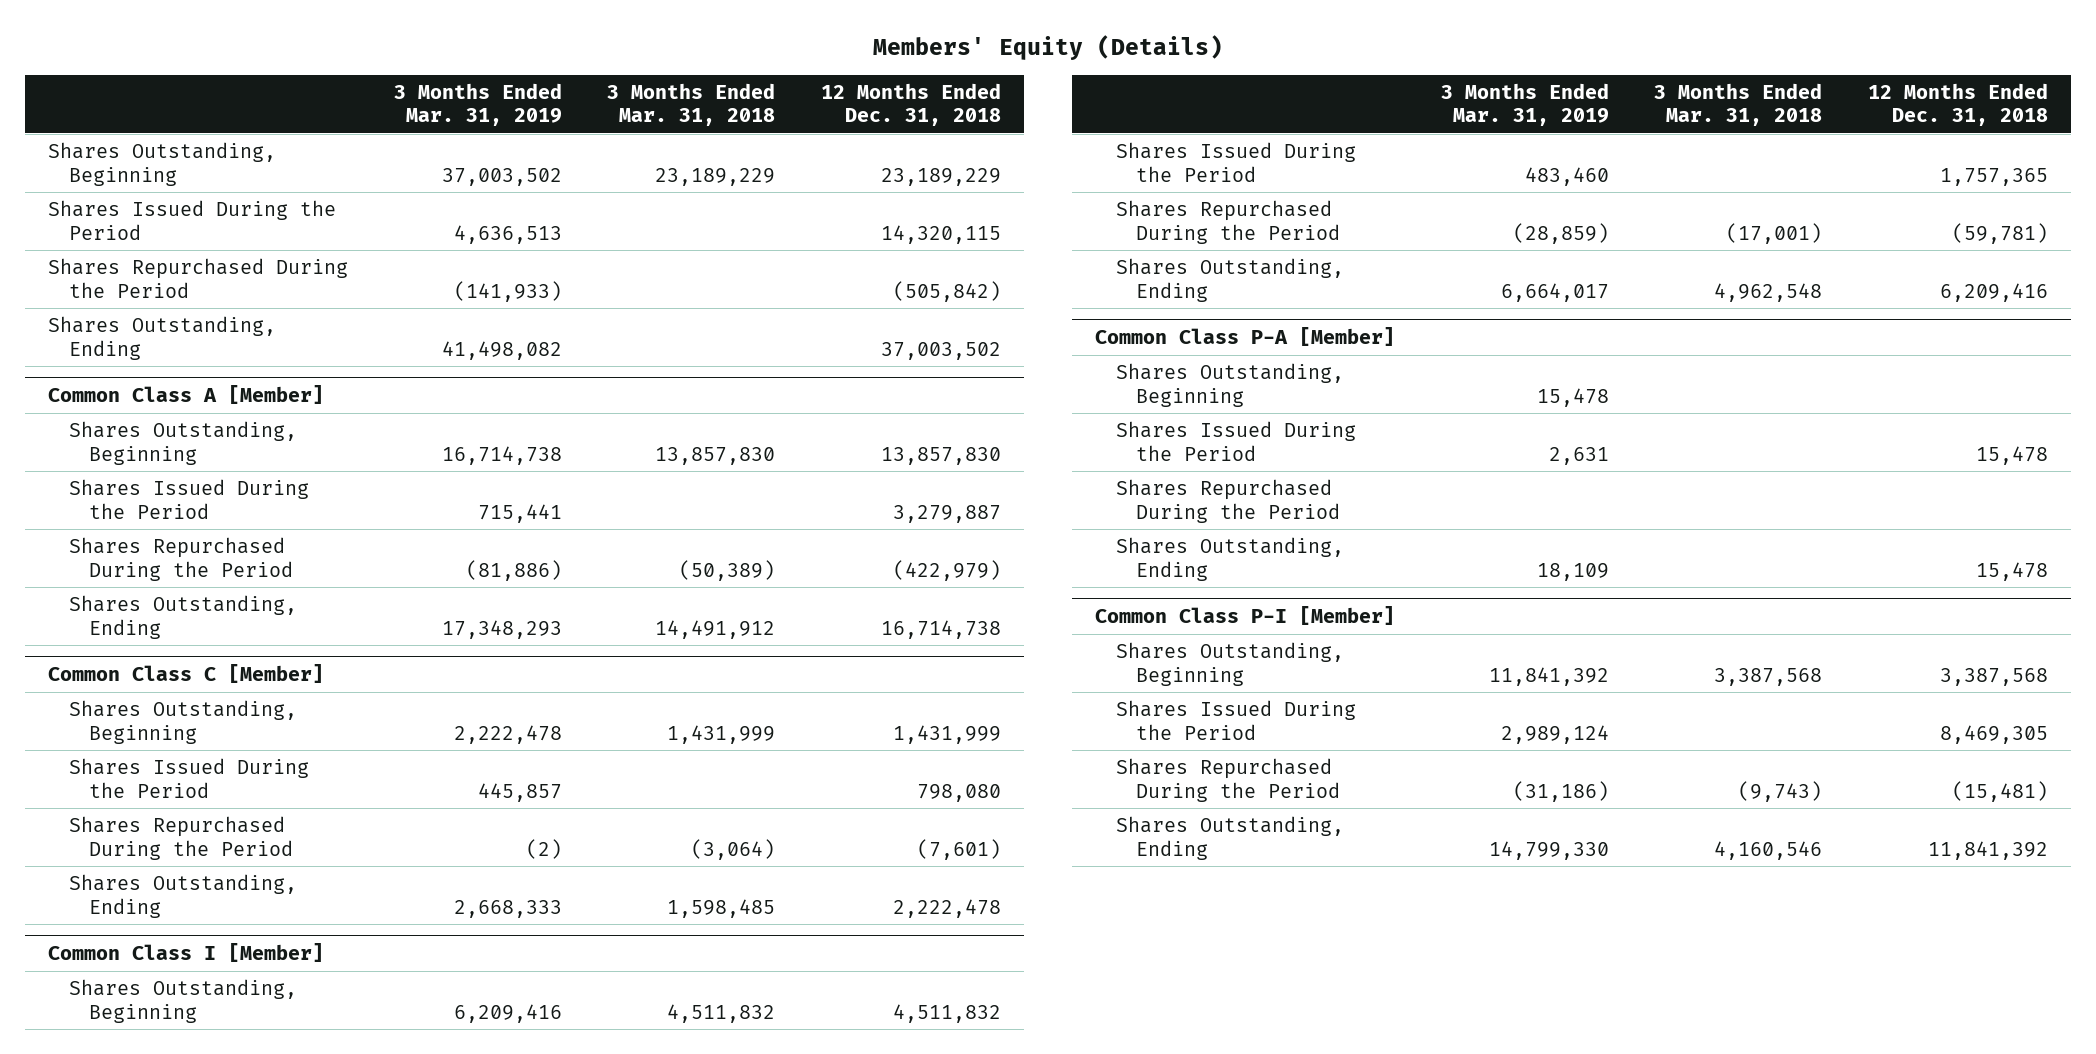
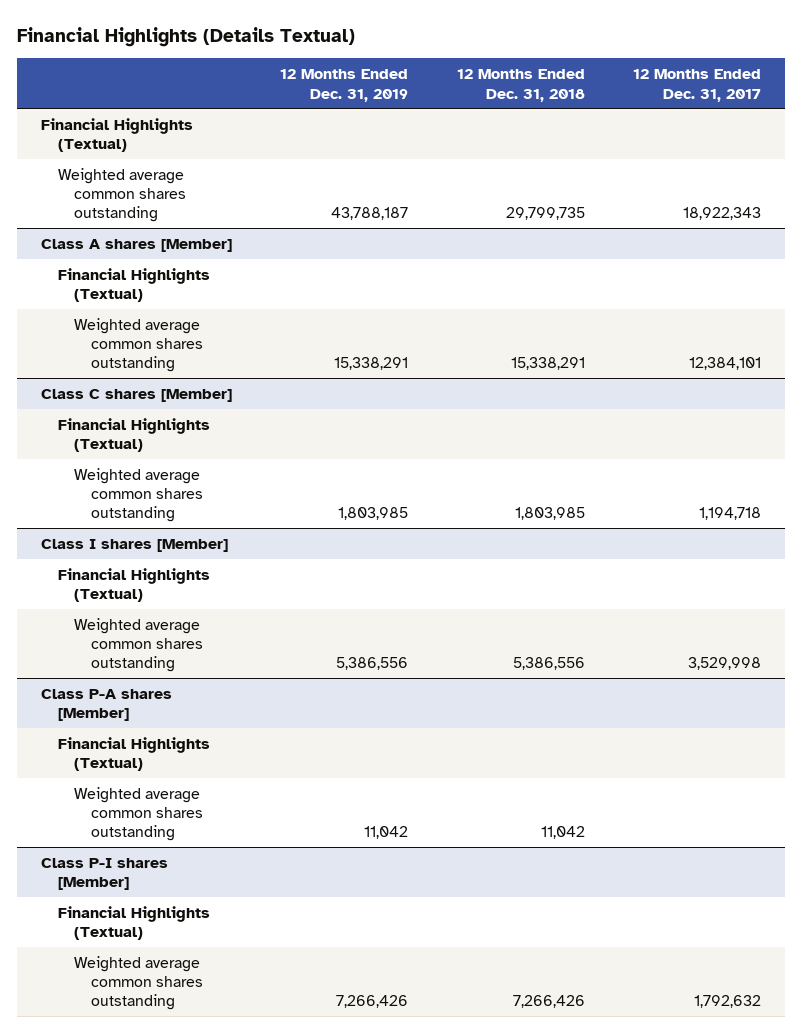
[873,35,1224,61] Members' Equity (Details) -> [17,27,356,48] Financial Highlights (Details Textual)
[393,82,562,127] 3 Months Ended Mar. 31, 2019 -> none
[607,82,776,127] 3 Months Ended Mar. 31, 2018 -> none
none -> [280,69,409,102] 12 Months Ended Dec. 31, 2019
none -> [632,69,761,102] 12 Months Ended Dec. 31, 2017
[47,142,276,186] Shares Outstanding, Beginning -> none
[47,200,336,240] Shares Issued During the Period -> none
[47,258,348,298] Shares Repurchased During the Period -> none
[47,316,276,360] Shares Outstanding, Ending -> none
[68,421,297,465] Shares Outstanding, Beginning -> none
[68,479,309,519] Shares Issued During the Period -> none
[68,537,294,581] Shares Repurchased During the Period -> none
[68,595,297,639] Shares Outstanding, Ending -> none
[68,700,297,744] Shares Outstanding, Beginning -> none
[68,758,309,798] Shares Issued During the Period -> none
[68,816,294,860] Shares Repurchased During the Period -> none
[68,874,297,918] Shares Outstanding, Ending -> none
[68,979,297,1023] Shares Outstanding, Beginning -> none
[1115,142,1356,182] Shares Issued During the Period -> none
[1115,200,1341,244] Shares Repurchased During the Period -> none
[1115,258,1344,302] Shares Outstanding, Ending -> none
[1115,363,1344,407] Shares Outstanding, Beginning -> none
[1115,421,1356,461] Shares Issued During the Period -> none
[1115,479,1341,523] Shares Repurchased During the Period -> none
[1115,537,1344,581] Shares Outstanding, Ending -> none
[1115,642,1344,686] Shares Outstanding, Beginning -> none
[1115,700,1356,740] Shares Issued During the Period -> none
[1115,758,1341,802] Shares Repurchased During the Period -> none
[1115,816,1344,860] Shares Outstanding, Ending -> none
none -> [41,117,194,153] Financial Highlights (Textual)
none -> [57,167,187,223] Weighted average common shares outstanding
[47,385,324,405] Common Class A [Member] -> [41,238,233,252] Class A shares [Member]
none -> [57,267,210,303] Financial Highlights (Textual)
none -> [74,317,203,373] Weighted average common shares outstanding
[47,664,324,684] Common Class C [Member] -> [41,388,233,402] Class C shares [Member]
none -> [57,417,210,453] Financial Highlights (Textual)
none -> [74,467,203,523] Weighted average common shares outstanding
[47,943,324,963] Common Class I [Member] -> [41,538,229,552] Class I shares [Member]
none -> [57,567,210,603] Financial Highlights (Textual)
none -> [74,617,203,673] Weighted average common shares outstanding
[1095,327,1396,347] Common Class P-A [Member] -> [41,688,173,722] Class P-A shares [Member]
none -> [57,736,210,772] Financial Highlights (Textual)
none -> [74,786,203,842] Weighted average common shares outstanding
[1095,606,1396,626] Common Class P-I [Member] -> [41,857,169,891] Class P-I shares [Member]
none -> [57,905,210,941] Financial Highlights (Textual)
none -> [74,955,203,1011] Weighted average common shares outstanding

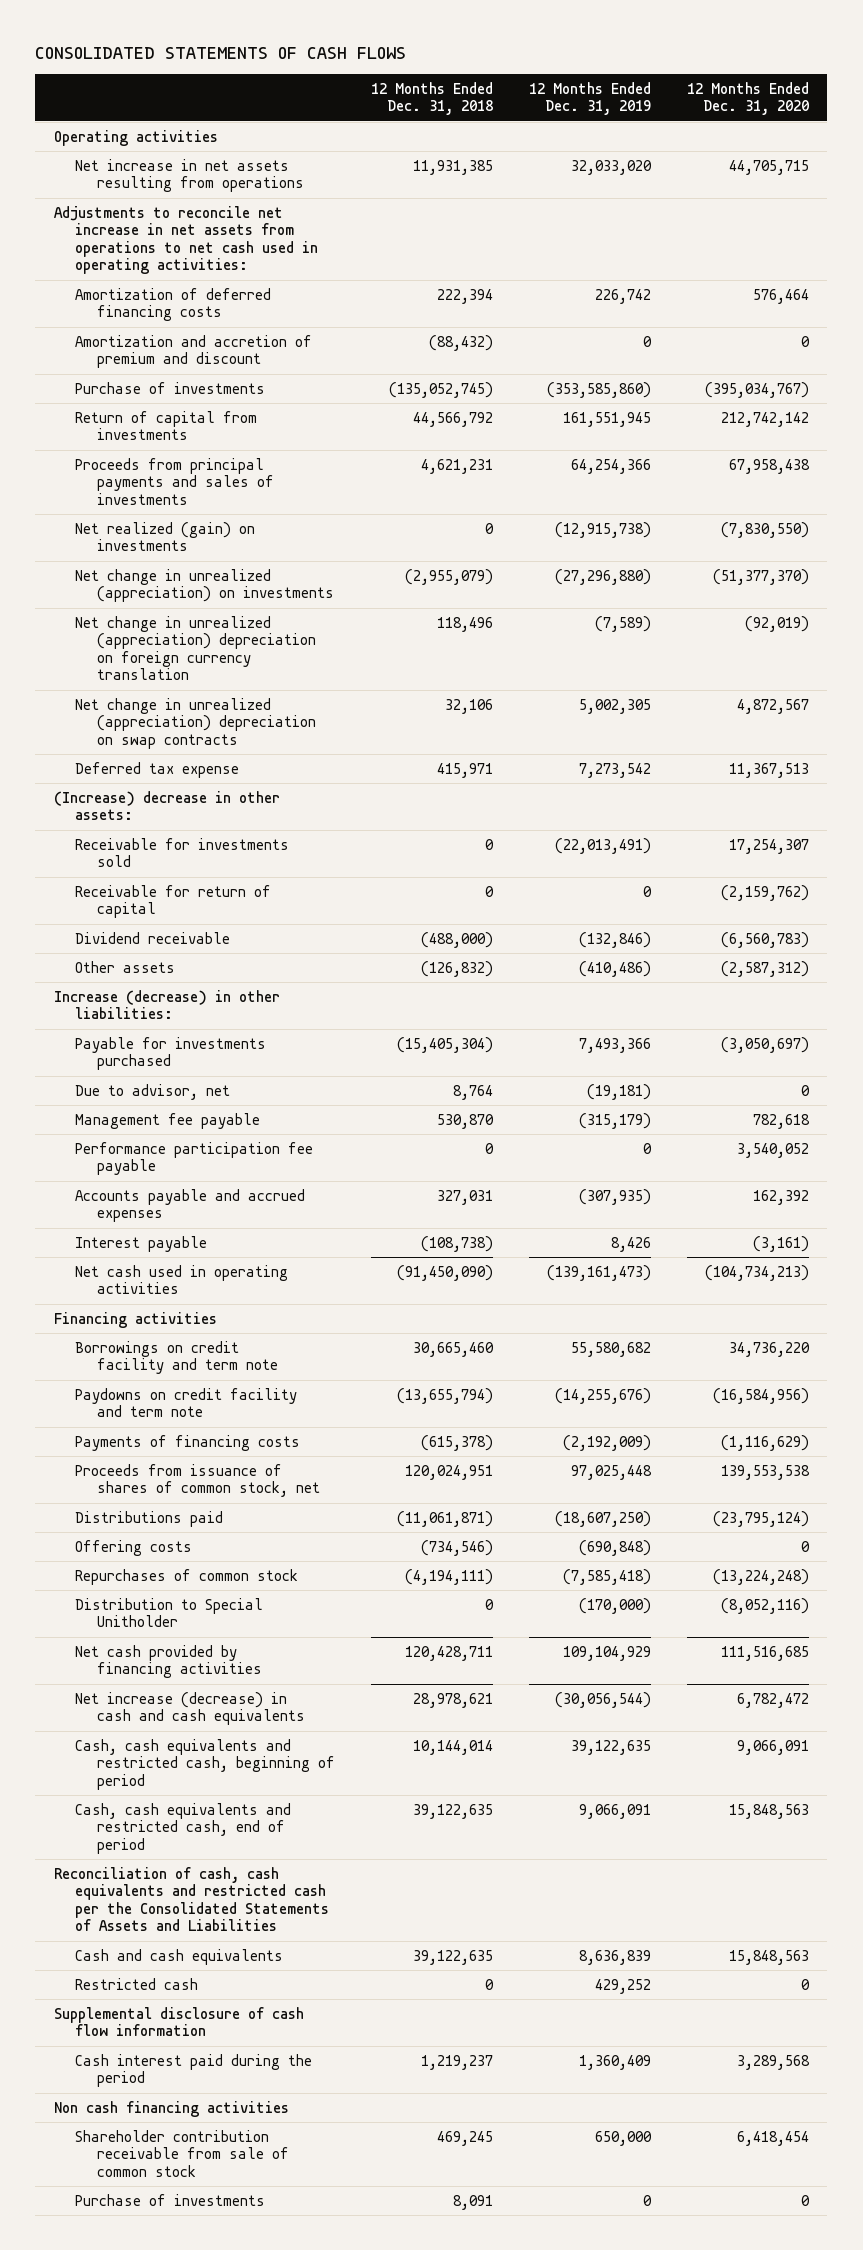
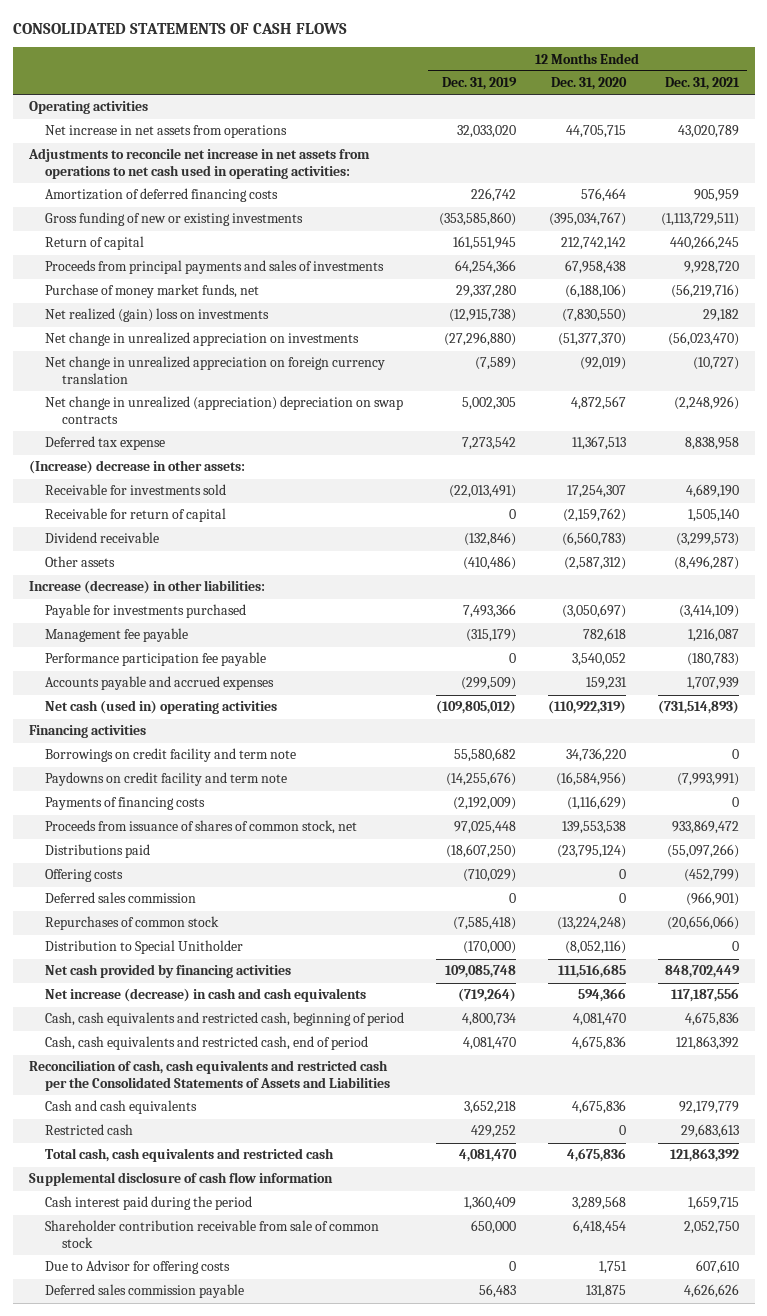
[371,81,494,116] 12 Months Ended Dec. 31, 2018 -> none
none -> [664,77,740,91] Dec. 31, 2021
[75,158,305,193] Net increase in net assets resulting from operations -> [45,125,288,139] Net increase in net assets from operations
[75,334,313,369] Amortization and accretion of premium and discount -> none
[75,381,266,394] Purchase of investments -> [45,212,304,227] Gross funding of new or existing investments
[75,410,258,441] Return of capital from investments -> [45,236,145,251] Return of capital
none -> [45,284,260,299] Purchase of money market funds, net
[75,521,256,552] Net realized (gain) on investments -> [45,308,270,323] Net realized (gain) loss on investments
[75,568,335,603] Net change in unrealized (appreciation) on investments -> [45,332,360,347] Net change in unrealized appreciation on investments
[75,615,317,681] Net change in unrealized (appreciation) depreciation on foreign currency translation -> [45,356,386,384] Net change in unrealized appreciation on foreign currency translation
[75,1083,231,1100] Due to advisor, net -> none
[75,1235,208,1252] Interest payable -> none
[579,1188,652,1205] (307,935) -> [461,677,517,691] (299,509)
[753,1189,810,1205] 162,392 -> [585,677,627,691] 159,231
[75,1264,289,1295] Net cash used in operating activities -> [45,700,278,715] Net cash (used in) operating activities
[547,1264,652,1281] (139,161,473) -> [436,700,517,715] (109,805,012)
[705,1264,810,1281] (104,734,213) -> [547,700,626,715] (110,922,319)
[579,1539,652,1556] (690,848) -> [463,869,517,883] (710,029)
none -> [45,892,197,904] Deferred sales commission
[563,1645,652,1661] 109,104,929 -> [445,965,517,979] 109,085,748
[555,1691,652,1708] (30,056,544) -> [458,988,517,1003] (719,264)
[737,1692,810,1708] 6,782,472 -> [577,988,626,1003] 594,366
[571,1739,652,1755] 39,122,635 -> [462,1013,517,1027] 4,800,734
[737,1739,810,1755] 9,066,091 -> [572,1013,626,1027] 4,081,470
[579,1803,652,1819] 9,066,091 -> [463,1037,517,1051] 4,081,470
[729,1803,810,1819] 15,848,563 -> [571,1036,626,1051] 4,675,836
[579,1949,652,1965] 8,636,839 -> [464,1100,517,1115] 3,652,218
[729,1949,810,1965] 15,848,563 -> [571,1100,626,1115] 4,675,836
none -> [45,1148,335,1163] Total cash, cash equivalents and restricted cash
[53,2100,289,2117] Non cash financing activities -> none
[75,2193,266,2206] Purchase of investments -> none
none -> [45,1260,231,1275] Due to Advisor for offering costs
none -> [45,1284,245,1299] Deferred sales commission payable

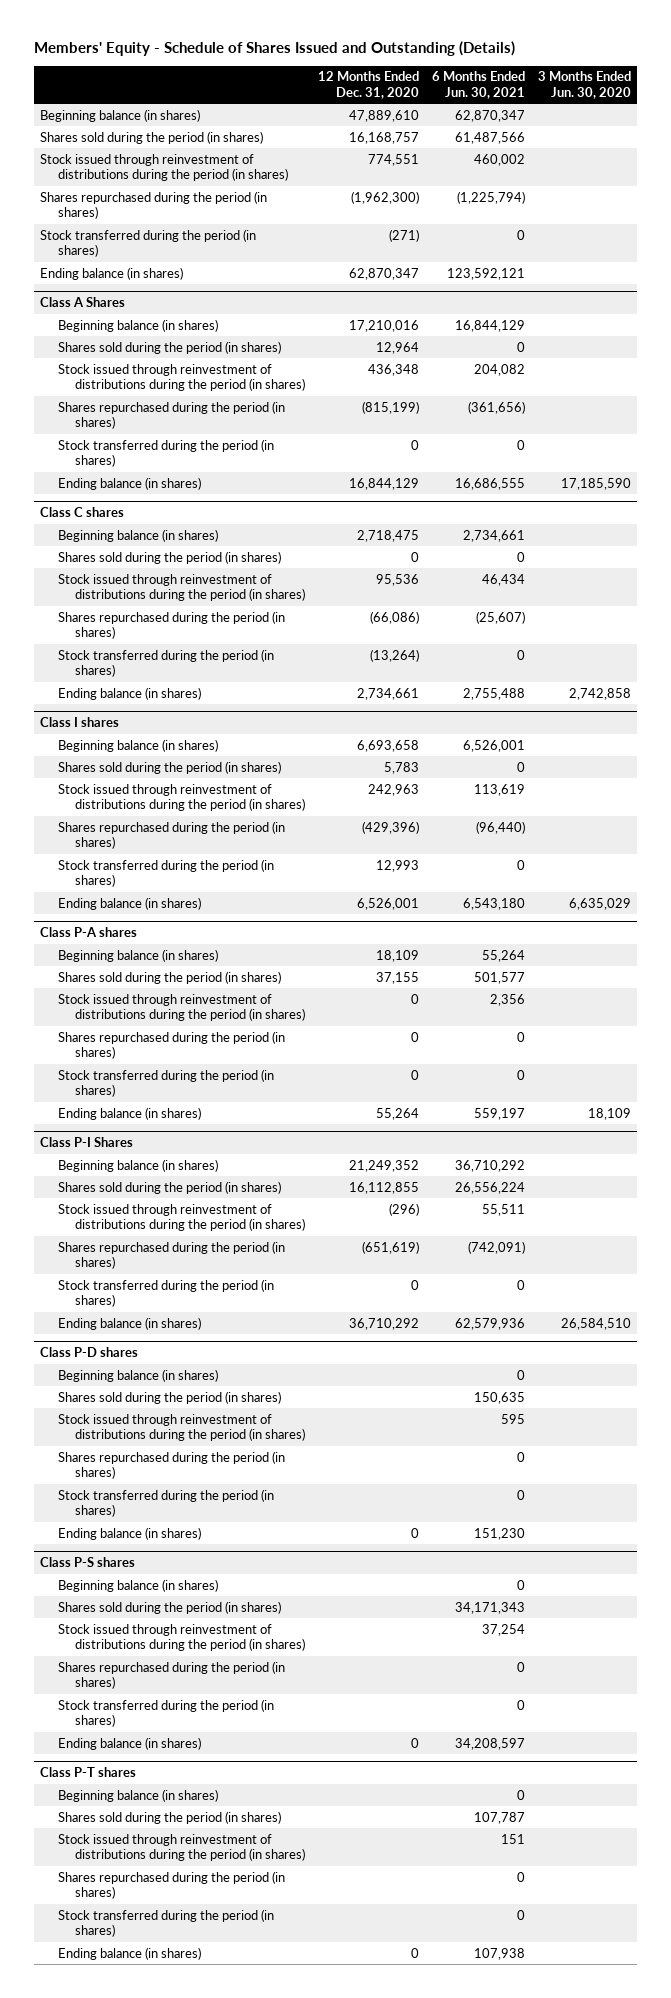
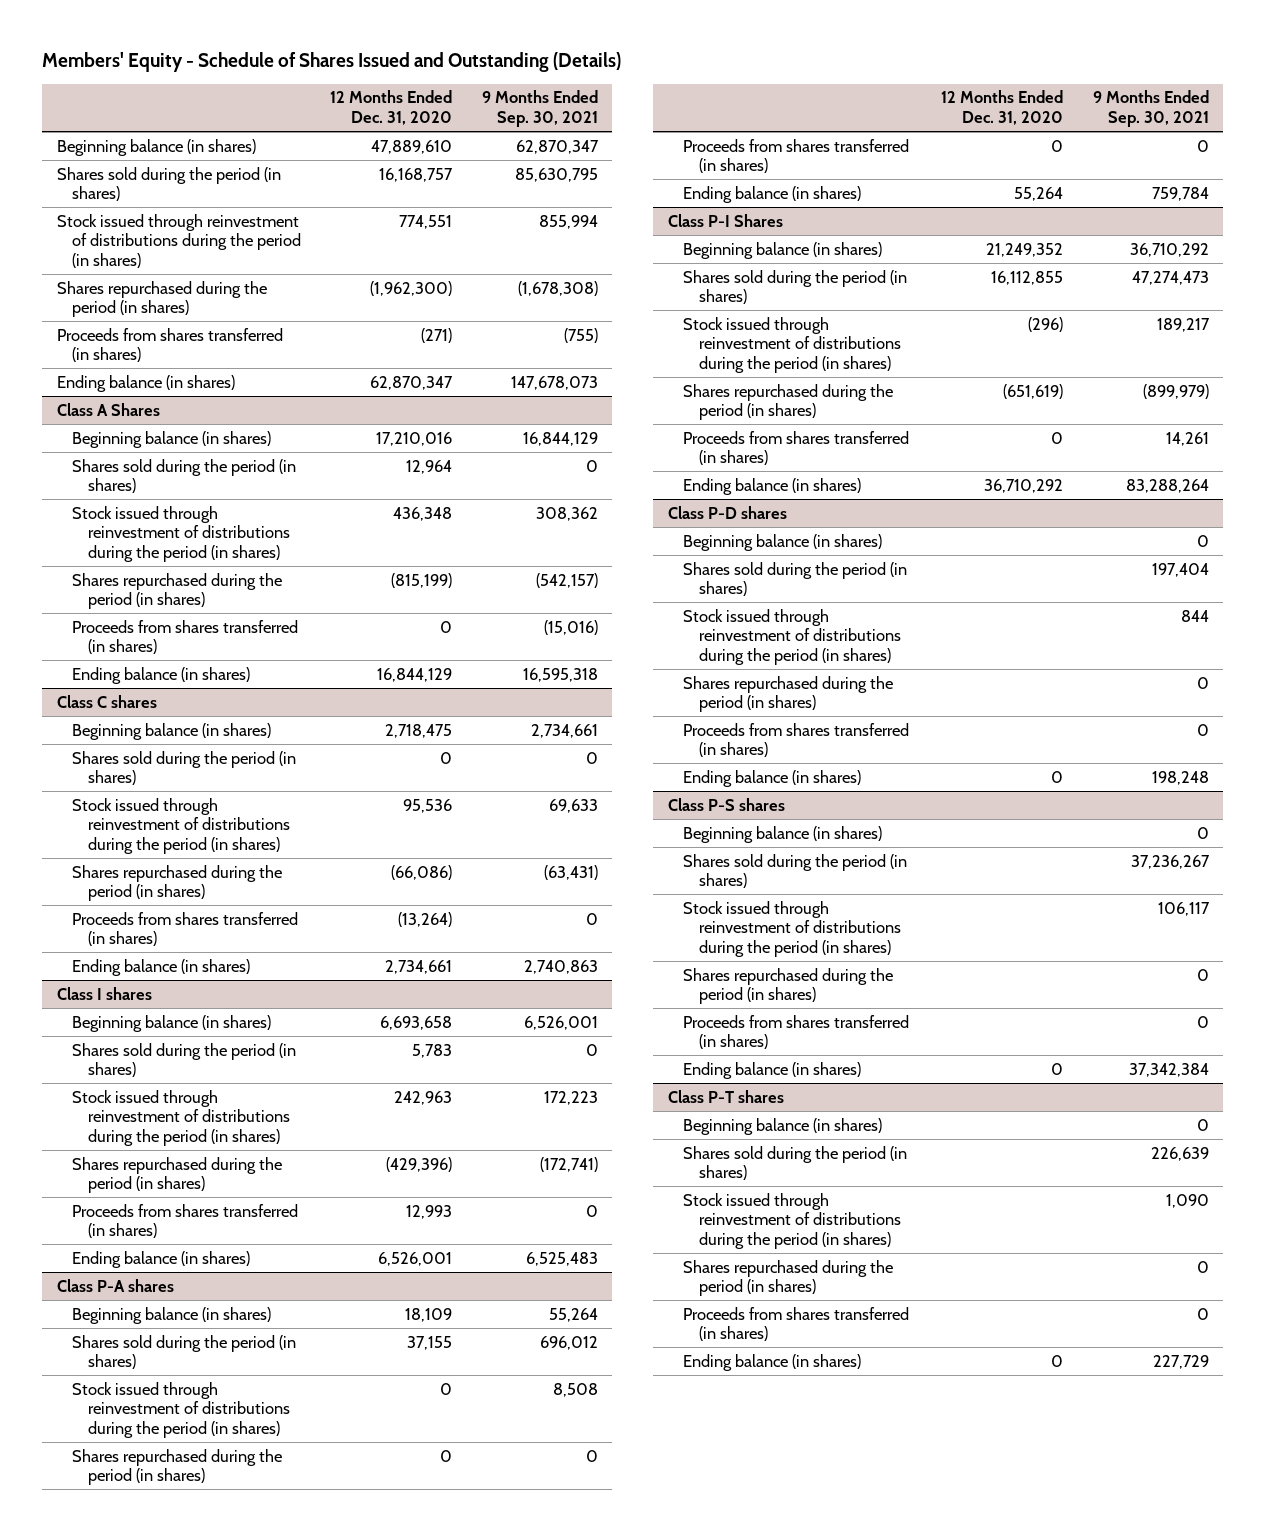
[431,71,525,99] 6 Months Ended Jun. 30, 2021 -> none
[537,71,631,99] 3 Months Ended Jun. 30, 2020 -> none
none -> [481,90,598,127] 9 Months Ended Sep. 30, 2021
[40,228,257,257] Stock transferred during the period (in shares) -> [56,327,283,363] Proceeds from shares transferred (in shares)
[57,438,274,467] Stock transferred during the period (in shares) -> none
none -> [72,619,299,655] Proceeds from shares transferred (in shares)
[57,648,274,677] Stock transferred during the period (in shares) -> [72,911,299,947] Proceeds from shares transferred (in shares)
[57,858,274,887] Stock transferred during the period (in shares) -> [72,1203,299,1239] Proceeds from shares transferred (in shares)
[57,1068,274,1097] Stock transferred during the period (in shares) -> none
none -> [683,138,910,174] Proceeds from shares transferred (in shares)
[57,1278,274,1307] Stock transferred during the period (in shares) -> none
none -> [683,430,910,466] Proceeds from shares transferred (in shares)
[57,1488,274,1517] Stock transferred during the period (in shares) -> none
none -> [683,722,910,758] Proceeds from shares transferred (in shares)
[57,1698,274,1727] Stock transferred during the period (in shares) -> none
none -> [683,1014,910,1050] Proceeds from shares transferred (in shares)
[57,1908,274,1937] Stock transferred during the period (in shares) -> none
none -> [683,1306,910,1342] Proceeds from shares transferred (in shares)

